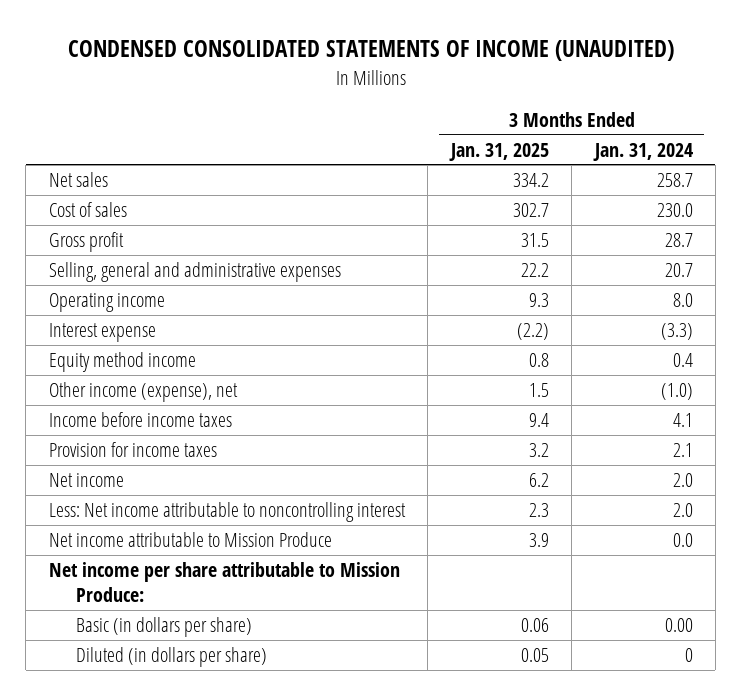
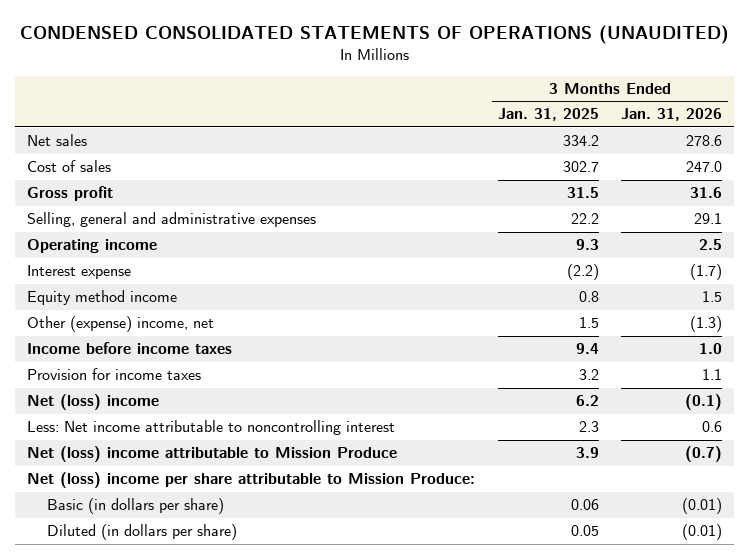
[67,40,674,62] CONDENSED CONSOLIDATED STATEMENTS OF INCOME (UNAUDITED) -> [19,25,729,45] CONDENSED CONSOLIDATED STATEMENTS OF OPERATIONS (UNAUDITED)
[592,142,693,161] Jan. 31, 2024 -> none
none -> [621,108,723,122] Jan. 31, 2026
[48,382,238,403] Other income (expense), net -> [26,316,214,333] Other (expense) income, net
[48,473,124,488] Net income -> [26,394,159,411] Net (loss) income
[48,532,332,548] Net income attributable to Mission Produce -> [26,446,397,463] Net (loss) income attributable to Mission Produce
[48,562,400,603] Net income per share attributable to Mission Produce: -> [26,472,475,489] Net (loss) income per share attributable to Mission Produce:

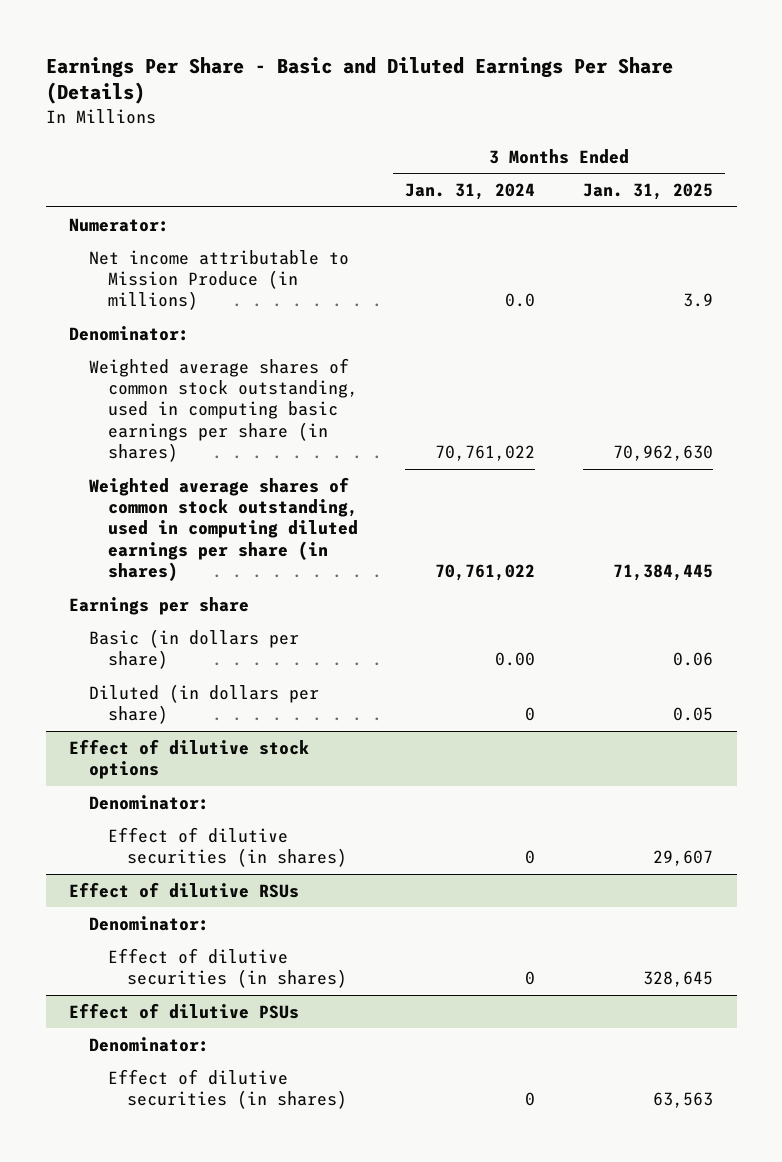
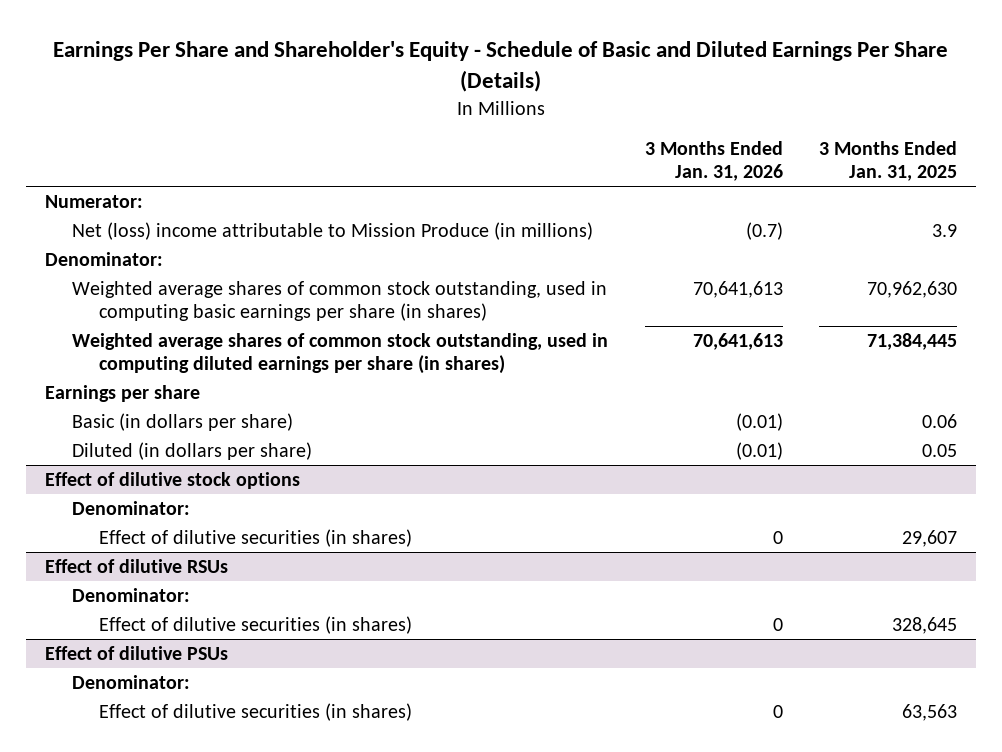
[45,56,673,105] Earnings Per Share - Basic and Diluted Earnings Per Share (Details) -> [53,41,949,92] Earnings Per Share and Shareholder's Equity - Schedule of Basic and Diluted Earnings Per Share (Details)
[405,183,536,201] Jan. 31, 2024 -> none
none -> [644,141,783,182] 3 Months Ended Jan. 31, 2026
[88,249,349,311] Net income attributable to Mission Produce (in millions) -> [71,221,593,240] Net (loss) income attributable to Mission Produce (in millions)

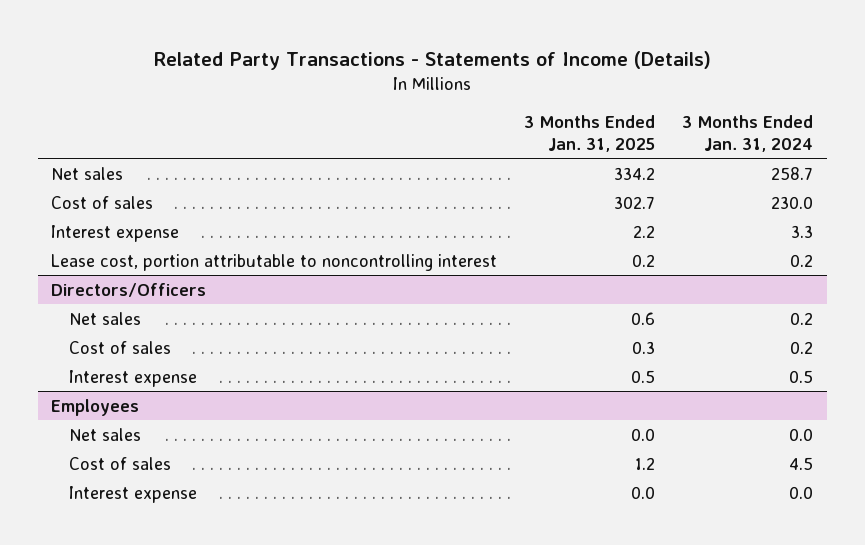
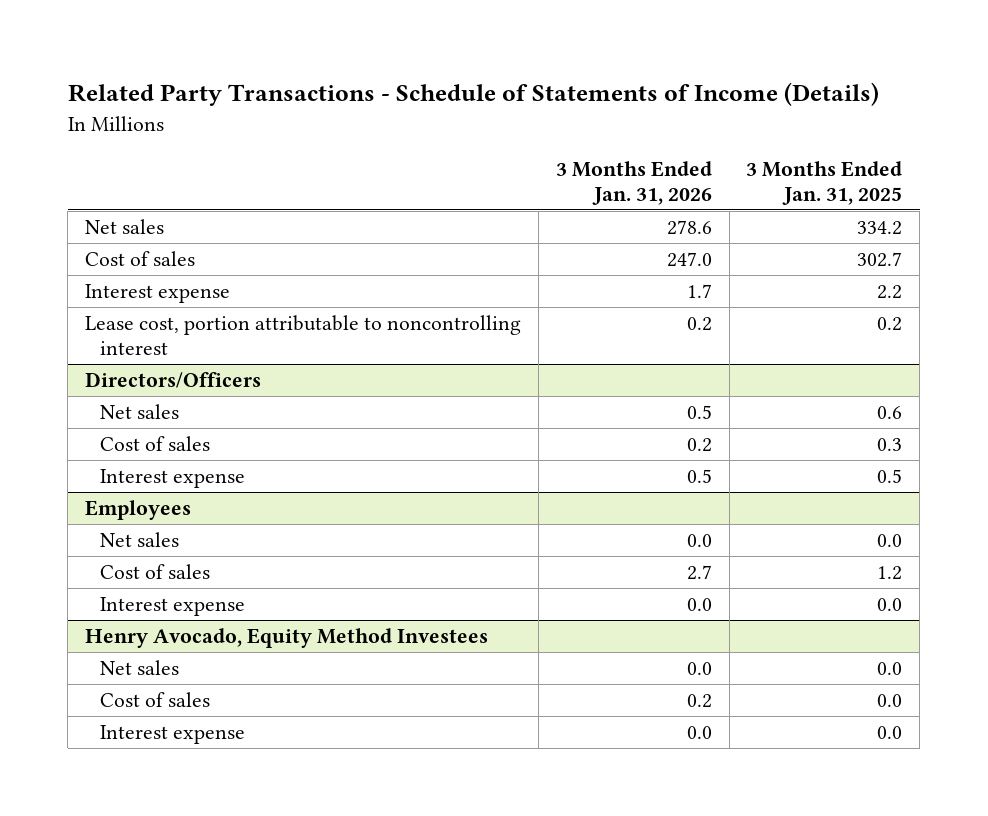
[154,50,712,70] Related Party Transactions - Statements of Income (Details) -> [67,82,879,107] Related Party Transactions - Schedule of Statements of Income (Details)
[682,115,814,152] 3 Months Ended Jan. 31, 2024 -> none
none -> [555,160,712,205] 3 Months Ended Jan. 31, 2026
none -> [85,628,489,649] Henry Avocado, Equity Method Investees
none -> [100,660,180,676] Net sales
none -> [100,692,211,708] Cost of sales
none -> [100,725,246,745] Interest expense

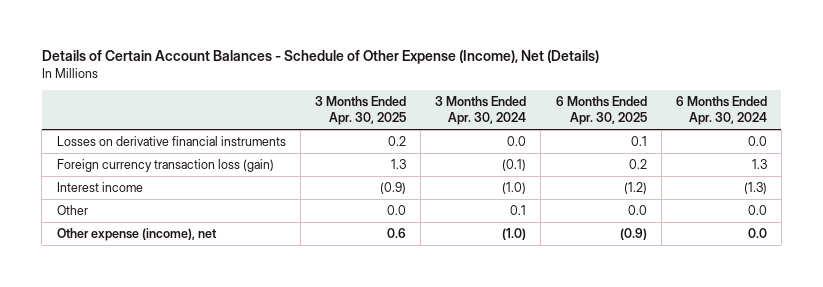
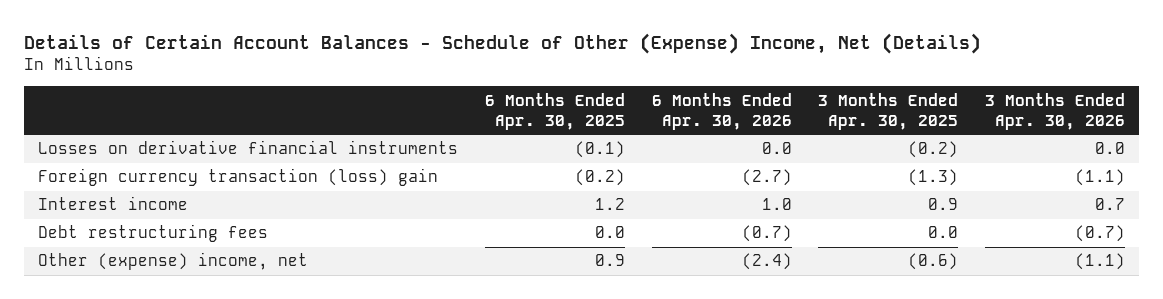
[41,50,599,65] Details of Certain Account Balances - Schedule of Other Expense (Income), Net (Details) -> [24,33,982,55] Details of Certain Account Balances - Schedule of Other (Expense) Income, Net (Details)
[435,96,527,126] 3 Months Ended Apr. 30, 2024 -> none
[675,96,767,126] 6 Months Ended Apr. 30, 2024 -> none
none -> [651,92,792,130] 6 Months Ended Apr. 30, 2026
none -> [985,92,1126,130] 3 Months Ended Apr. 30, 2026
[56,205,88,216] Other -> none
[387,136,406,147] 0.2 -> [908,141,959,159] (0.2)
[630,136,647,147] 0.1 -> [574,141,625,159] (0.1)
[56,159,274,173] Foreign currency transaction loss (gain) -> [37,168,438,187] Foreign currency transaction (loss) gain
[390,159,406,170] 1.3 -> [908,169,959,187] (1.3)
[628,159,647,170] 0.2 -> [574,169,625,187] (0.2)
[379,182,406,195] (0.9) -> [928,198,959,211] 0.9
[623,182,647,195] (1.2) -> [594,198,625,211] 1.2
none -> [37,224,268,243] Debt restructuring fees
[56,228,217,242] Other expense (income), net -> [37,252,308,271] Other (expense) income, net
[386,228,406,239] 0.6 -> [908,253,959,271] (0.6)
[619,228,647,241] (0.9) -> [594,254,625,267] 0.9

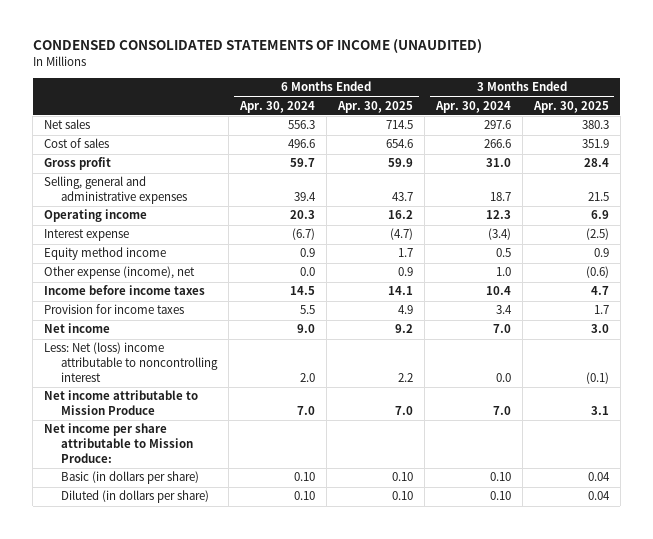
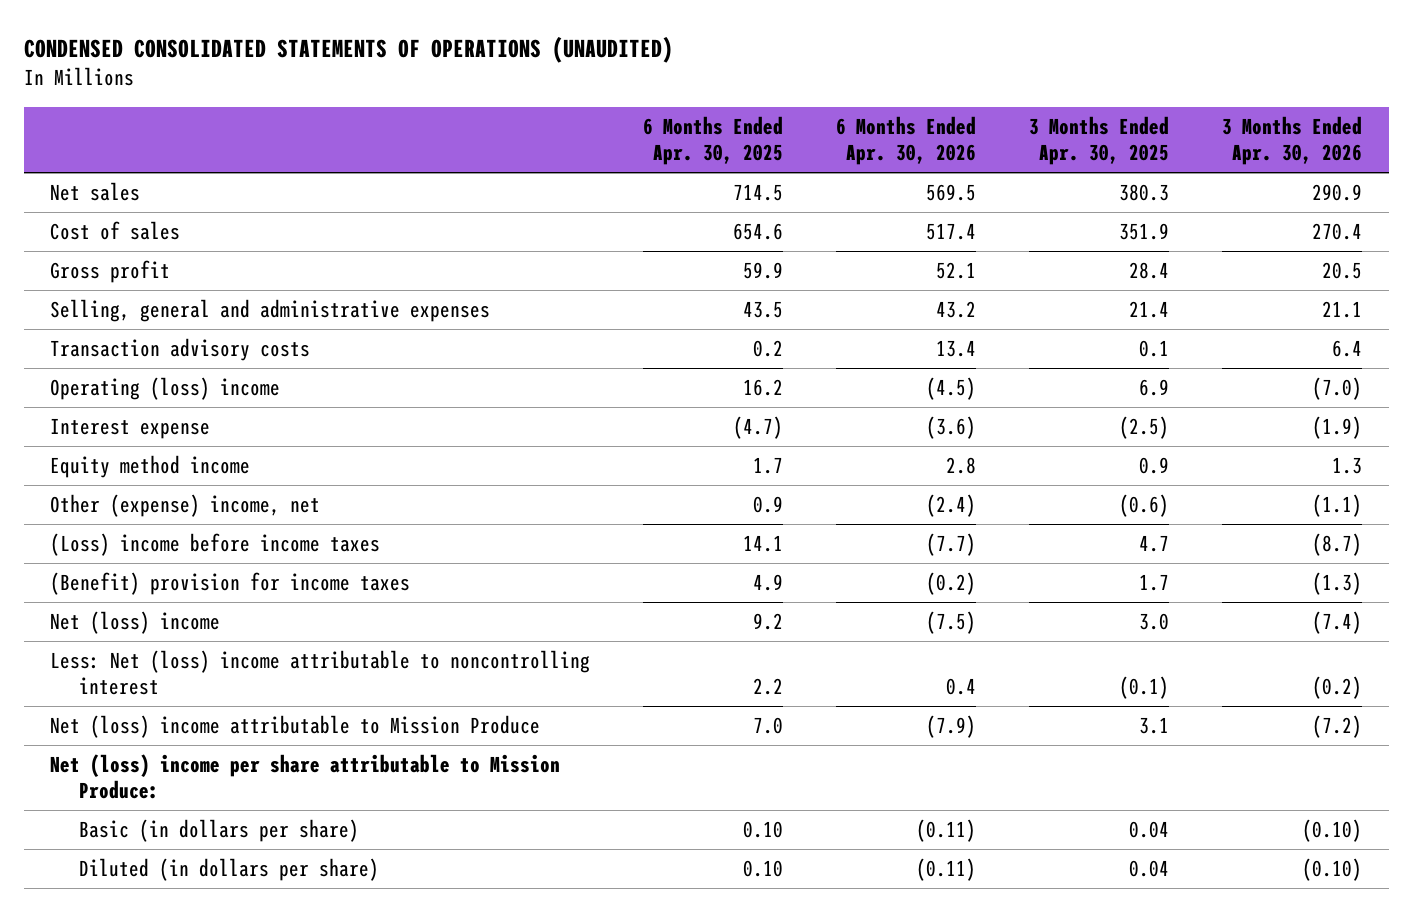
[32,39,482,54] CONDENSED CONSOLIDATED STATEMENTS OF INCOME (UNAUDITED) -> [23,35,673,63] CONDENSED CONSOLIDATED STATEMENTS OF OPERATIONS (UNAUDITED)
[238,100,315,113] Apr. 30, 2024 -> none
[434,100,511,113] Apr. 30, 2024 -> none
none -> [836,115,977,166] 6 Months Ended Apr. 30, 2026
none -> [1222,115,1363,166] 3 Months Ended Apr. 30, 2026
[391,192,413,202] 43.7 -> [743,300,784,318] 43.5
[587,192,609,202] 21.5 -> [1129,300,1170,318] 21.4
none -> [50,337,311,361] Transaction advisory costs
[44,209,148,223] Operating income -> [50,376,281,400] Operating (loss) income
[44,266,196,280] Other expense (income), net -> [50,493,321,517] Other (expense) income, net
[44,285,206,296] Income before income taxes -> [50,532,381,556] (Loss) income before income taxes
[44,304,185,315] Provision for income taxes -> [50,571,411,595] (Benefit) provision for income taxes
[44,323,111,334] Net income -> [50,610,221,634] Net (loss) income
[44,390,199,416] Net income attributable to Mission Produce -> [50,714,541,738] Net (loss) income attributable to Mission Produce
[44,423,193,464] Net income per share attributable to Mission Produce: -> [50,753,561,800] Net (loss) income per share attributable to Mission Produce:

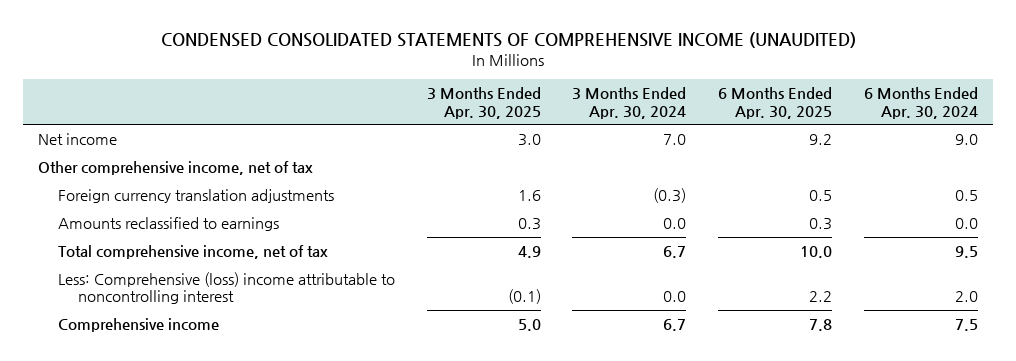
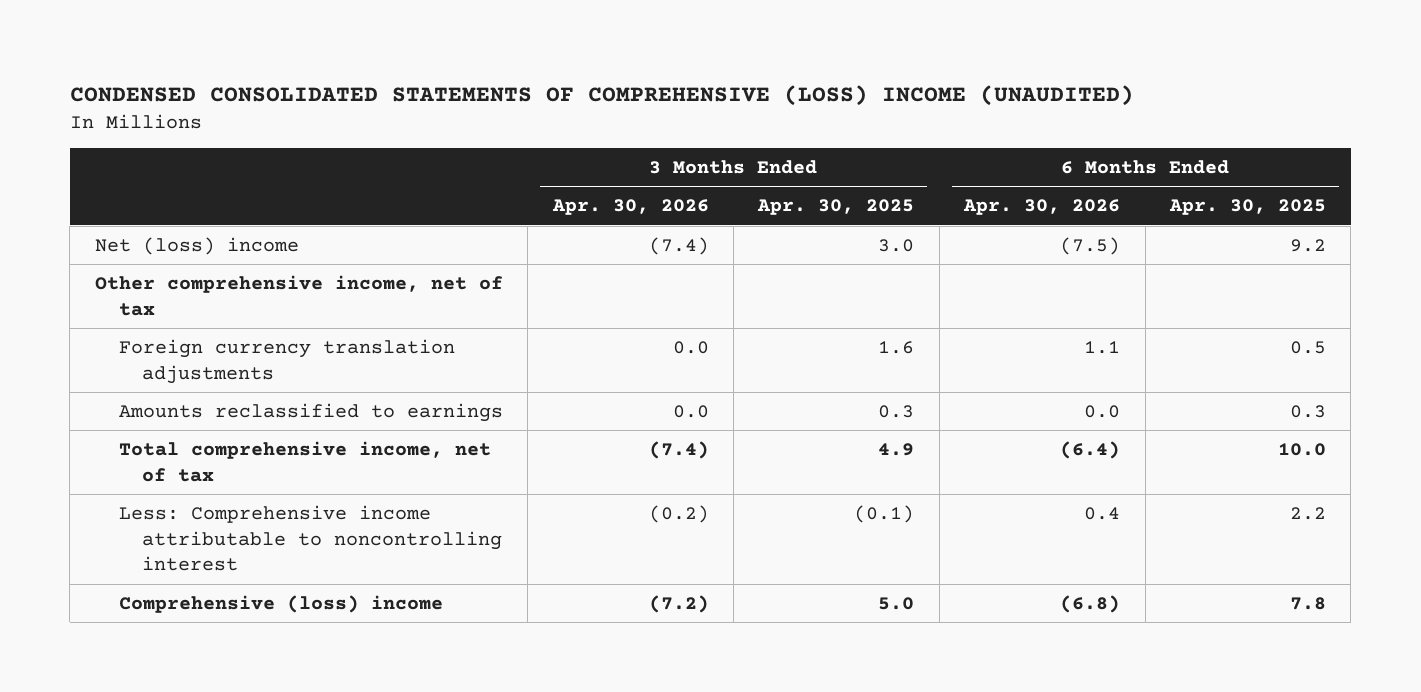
[161,32,857,49] CONDENSED CONSOLIDATED STATEMENTS OF COMPREHENSIVE INCOME (UNAUDITED) -> [69,84,1134,106] CONDENSED CONSOLIDATED STATEMENTS OF COMPREHENSIVE (LOSS) INCOME (UNAUDITED)
[572,87,687,119] 3 Months Ended Apr. 30, 2024 -> none
[863,87,978,119] 6 Months Ended Apr. 30, 2024 -> none
none -> [551,199,709,216] Apr. 30, 2026
none -> [963,199,1121,216] Apr. 30, 2026
[38,132,118,145] Net income -> [94,236,299,255] Net (loss) income
[58,271,396,305] Less: Comprehensive (loss) income attributable to noncontrolling interest -> [118,504,503,572] Less: Comprehensive income attributable to noncontrolling interest
[58,317,220,332] Comprehensive income -> [118,594,443,613] Comprehensive (loss) income

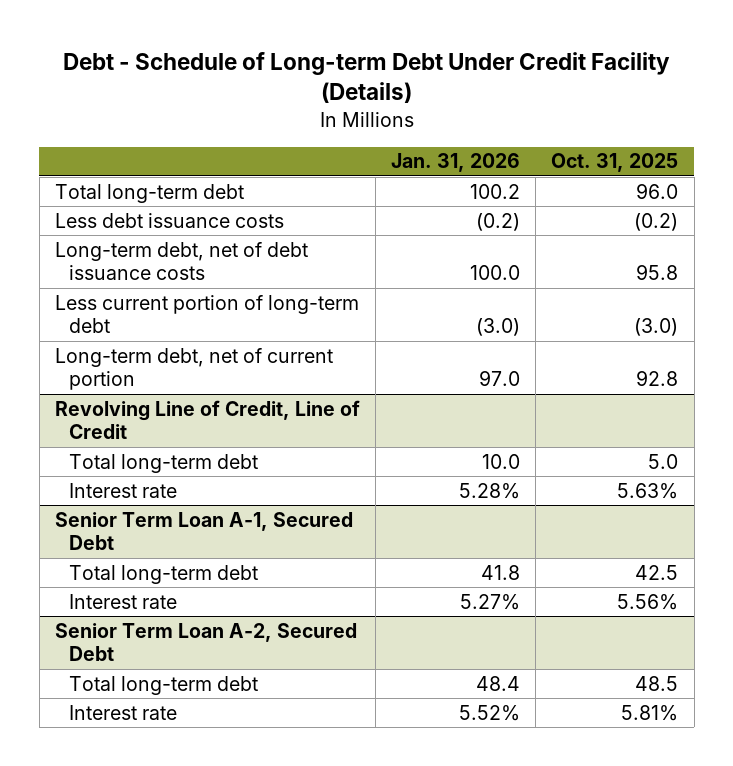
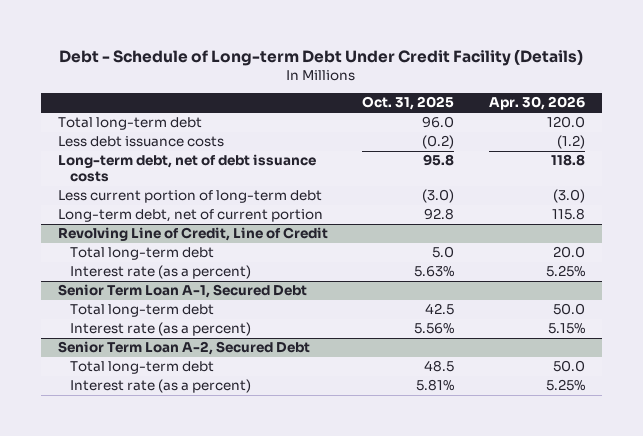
[391,153,521,173] Jan. 31, 2026 -> none
none -> [488,96,585,111] Apr. 30, 2026
[69,482,178,498] Interest rate -> [70,265,252,280] Interest rate (as a percent)
[69,593,178,609] Interest rate -> [70,322,252,337] Interest rate (as a percent)
[69,704,178,720] Interest rate -> [70,379,252,394] Interest rate (as a percent)

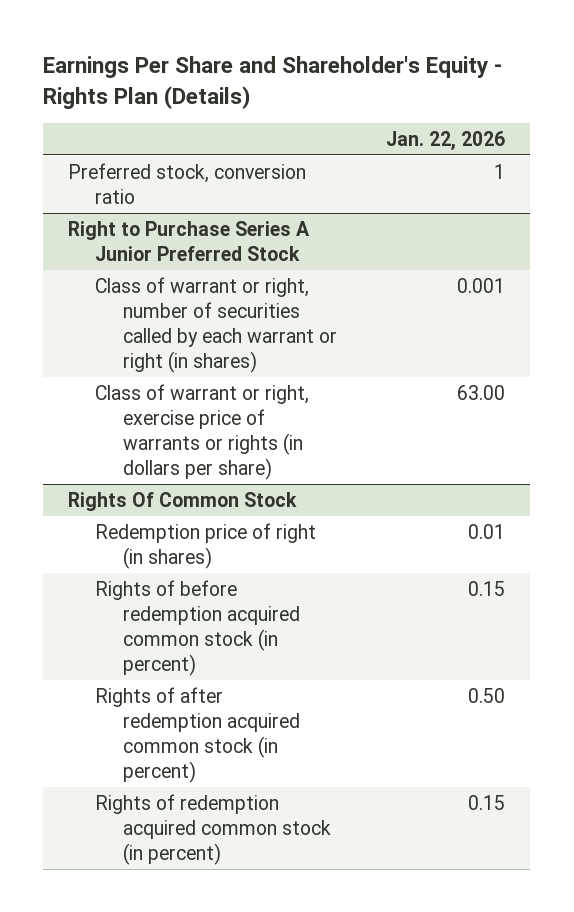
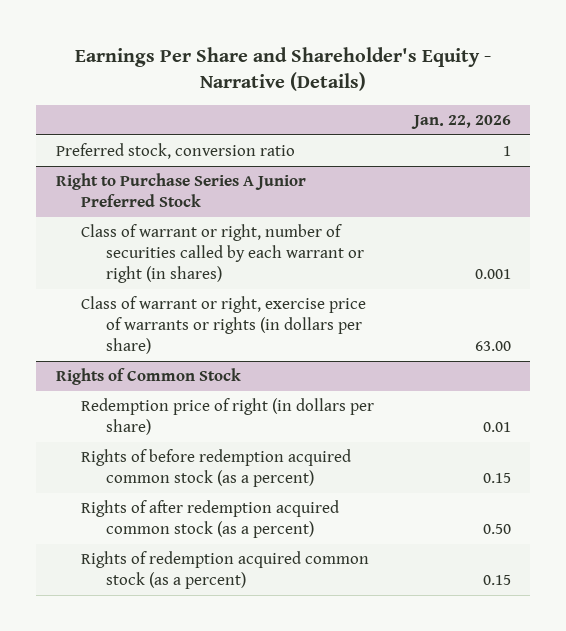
[43,56,503,109] Earnings Per Share and Shareholder's Equity - Rights Plan (Details) -> [75,46,492,92] Earnings Per Share and Shareholder's Equity - Narrative (Details)
[68,491,298,511] Rights Of Common Stock -> [55,368,241,386] Rights of Common Stock
[95,522,317,569] Redemption price of right (in shares) -> [80,398,374,436] Redemption price of right (in dollars per share)
[95,579,300,677] Rights of before redemption acquired common stock (in percent) -> [80,449,351,488] Rights of before redemption acquired common stock (as a percent)
[95,686,300,784] Rights of after redemption acquired common stock (in percent) -> [80,500,339,539] Rights of after redemption acquired common stock (as a percent)
[95,793,331,866] Rights of redemption acquired common stock (in percent) -> [80,551,369,590] Rights of redemption acquired common stock (as a percent)

